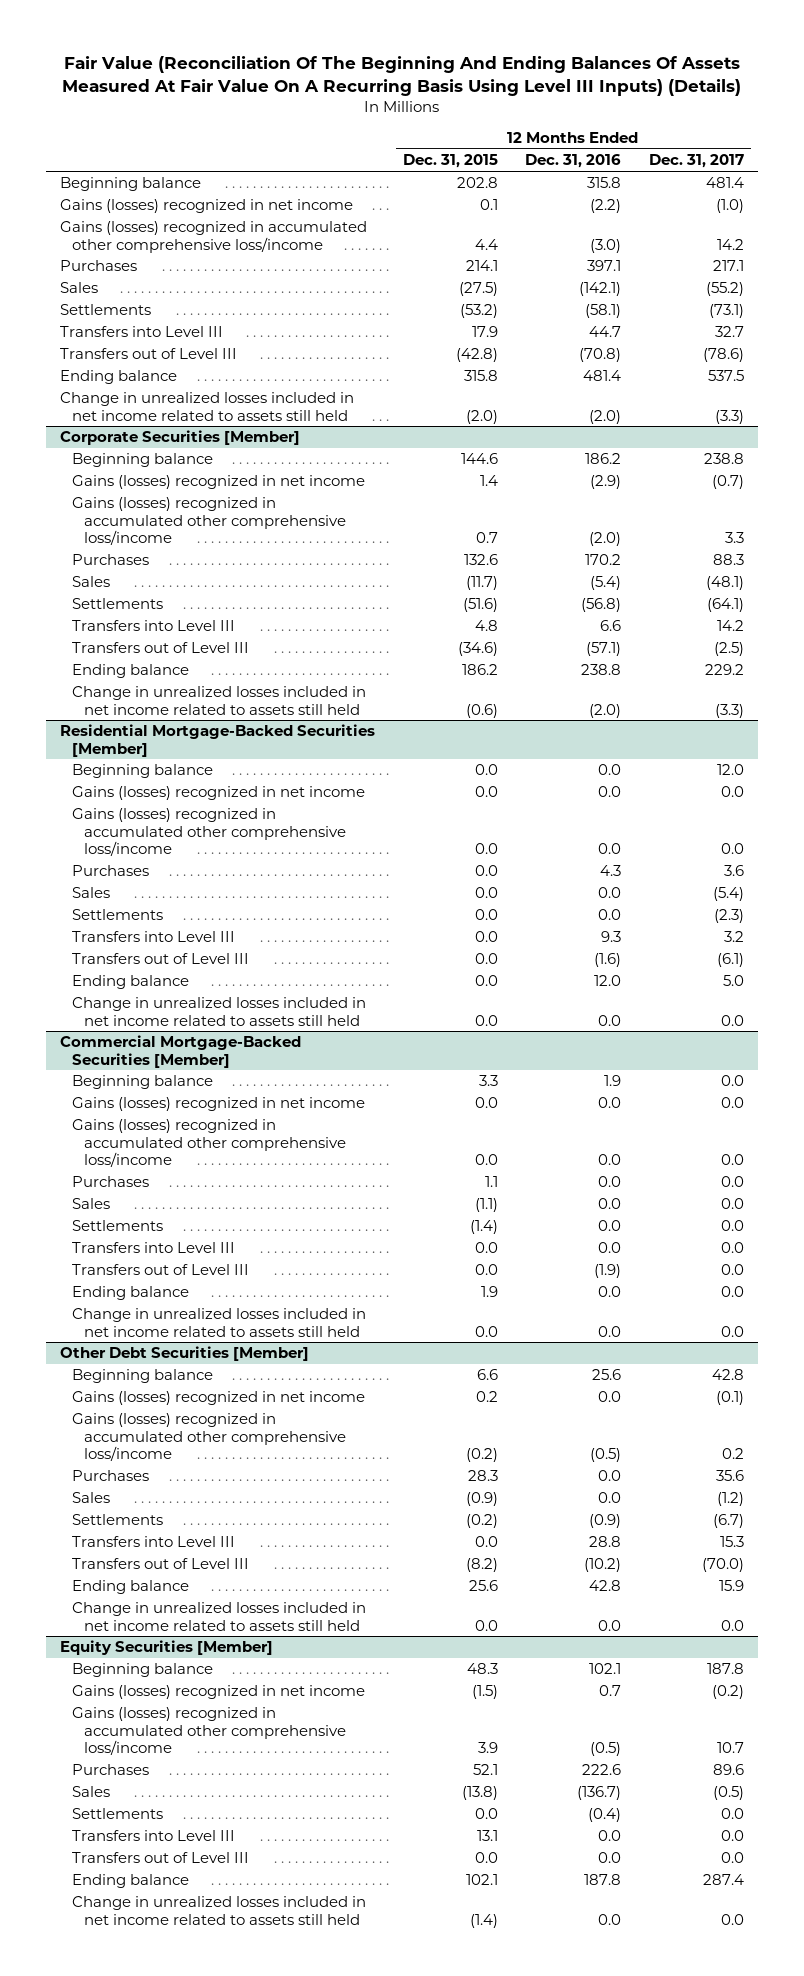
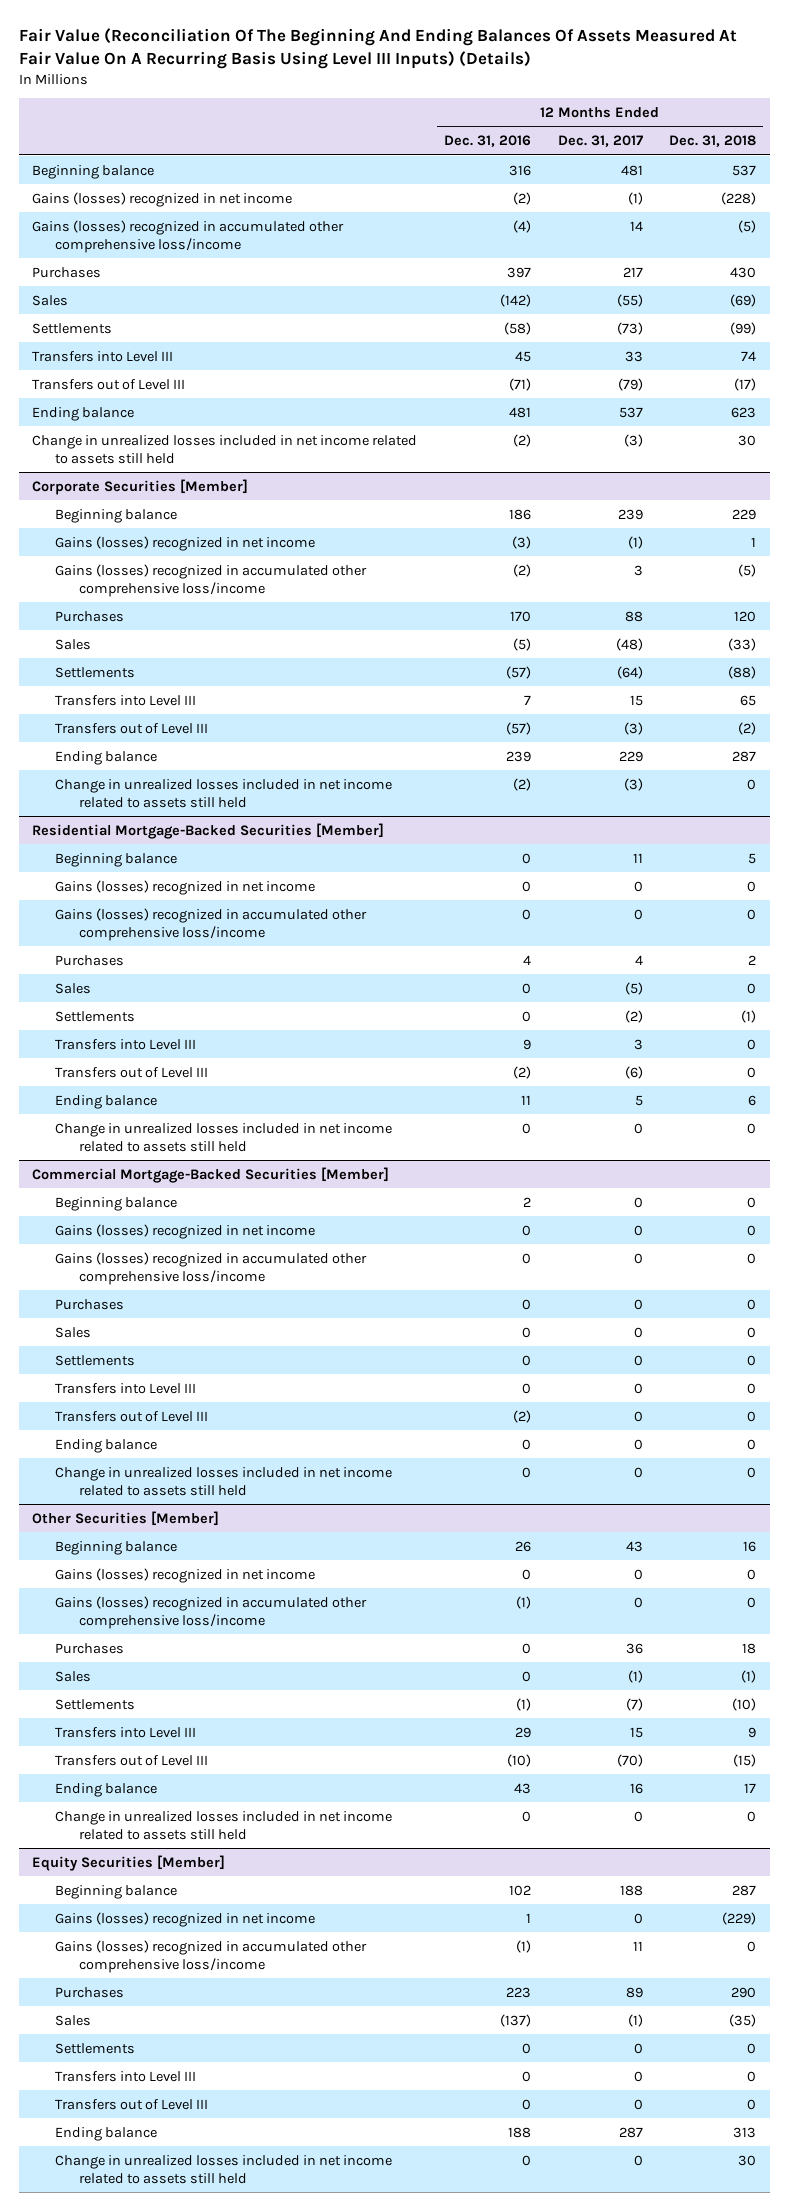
[402,154,498,169] Dec. 31, 2015 -> none
none -> [669,135,757,148] Dec. 31, 2018
[587,177,622,189] 315.8 -> [508,164,531,176] 316
[706,177,745,189] 481.4 -> [620,164,643,176] 481
[590,199,622,214] (2.2) -> [512,191,531,205] (2)
[716,199,745,214] (1.0) -> [627,191,643,205] (1)
[590,238,622,253] (3.0) -> [512,219,531,233] (4)
[717,238,745,250] 14.2 -> [629,220,643,231] 14
[587,260,622,272] 397.1 -> [506,266,531,278] 397
[713,260,745,272] 217.1 -> [622,266,643,277] 217
[579,282,622,297] (142.1) -> [499,293,531,307] (142)
[706,282,745,297] (55.2) -> [616,293,643,307] (55)
[585,304,622,319] (58.1) -> [503,321,531,335] (58)
[709,304,745,319] (73.1) -> [616,321,643,335] (73)
[589,326,622,338] 44.7 -> [514,350,531,362] 45
[715,326,745,338] 32.7 -> [624,350,643,362] 33
[579,348,622,363] (70.8) -> [508,377,531,391] (71)
[703,348,745,363] (78.6) -> [617,377,643,391] (79)
[583,370,622,382] 481.4 -> [508,406,531,418] 481
[708,370,745,382] 537.5 -> [618,406,643,418] 537
[589,409,622,424] (2.0) -> [512,433,531,447] (2)
[715,409,745,424] (3.3) -> [623,433,643,447] (3)
[585,453,622,465] 186.2 -> [508,508,531,520] 186
[704,453,745,465] 238.8 -> [617,508,643,520] 239
[590,475,622,490] (2.9) -> [511,535,531,549] (3)
[712,475,745,490] (0.7) -> [627,535,643,549] (1)
[589,531,622,546] (2.0) -> [512,563,531,577] (2)
[725,531,745,543] 3.3 -> [633,564,643,576] 3
[585,554,622,566] 170.2 -> [509,610,531,622] 170
[713,554,745,566] 88.3 -> [624,610,643,622] 88
[590,576,622,591] (5.4) -> [512,637,531,651] (5)
[706,576,745,591] (48.1) -> [615,637,643,651] (48)
[581,598,622,613] (56.8) -> [505,665,531,679] (57)
[707,598,745,613] (64.1) -> [616,665,643,679] (64)
[600,620,622,632] 6.6 -> [523,694,531,705] 7
[717,620,745,632] 14.2 -> [629,694,643,706] 15
[586,642,622,657] (57.1) -> [505,721,531,735] (57)
[714,642,745,657] (2.5) -> [623,721,643,735] (3)
[581,664,622,676] 238.8 -> [505,750,531,762] 239
[705,664,745,676] 229.2 -> [618,750,643,762] 229
[589,703,622,718] (2.0) -> [512,777,531,791] (2)
[715,703,745,718] (3.3) -> [623,777,643,791] (3)
[598,764,622,776] 0.0 -> [521,852,531,864] 0
[717,764,745,776] 12.0 -> [632,852,643,863] 11
[598,786,622,798] 0.0 -> [521,880,531,892] 0
[721,786,745,798] 0.0 -> [633,880,643,892] 0
[598,842,622,854] 0.0 -> [521,908,531,920] 0
[721,842,745,854] 0.0 -> [633,908,643,920] 0
[600,865,622,877] 4.3 -> [522,954,531,965] 4
[724,865,745,877] 3.6 -> [634,954,643,965] 4
[598,887,622,899] 0.0 -> [521,982,531,994] 0
[713,887,745,902] (5.4) -> [624,981,643,995] (5)
[598,909,622,921] 0.0 -> [521,1010,531,1022] 0
[714,909,745,924] (2.3) -> [624,1009,643,1023] (2)
[601,931,622,943] 9.3 -> [522,1038,531,1050] 9
[724,931,745,943] 3.2 -> [633,1038,643,1050] 3
[594,953,622,968] (1.6) -> [512,1065,531,1079] (2)
[717,953,745,968] (6.1) -> [624,1065,643,1079] (6)
[594,975,622,987] 12.0 -> [520,1094,531,1105] 11
[723,975,745,987] 5.0 -> [634,1094,643,1106] 5
[598,1014,622,1026] 0.0 -> [521,1122,531,1134] 0
[721,1014,745,1026] 0.0 -> [633,1122,643,1134] 0
[604,1075,622,1087] 1.9 -> [522,1196,531,1207] 2
[721,1075,745,1087] 0.0 -> [633,1196,643,1208] 0
[598,1097,622,1109] 0.0 -> [521,1224,531,1236] 0
[721,1097,745,1109] 0.0 -> [633,1224,643,1236] 0
[598,1153,622,1165] 0.0 -> [521,1252,531,1264] 0
[721,1153,745,1165] 0.0 -> [633,1252,643,1264] 0
[598,1176,622,1188] 0.0 -> [521,1298,531,1310] 0
[721,1176,745,1188] 0.0 -> [633,1298,643,1310] 0
[598,1198,622,1210] 0.0 -> [521,1326,531,1338] 0
[721,1198,745,1210] 0.0 -> [633,1326,643,1338] 0
[598,1220,622,1232] 0.0 -> [521,1354,531,1366] 0
[721,1220,745,1232] 0.0 -> [633,1354,643,1366] 0
[598,1242,622,1254] 0.0 -> [521,1382,531,1394] 0
[721,1242,745,1254] 0.0 -> [633,1382,643,1394] 0
[594,1264,622,1279] (1.9) -> [512,1409,531,1423] (2)
[721,1264,745,1276] 0.0 -> [633,1410,643,1422] 0
[598,1286,622,1298] 0.0 -> [521,1438,531,1450] 0
[721,1286,745,1298] 0.0 -> [633,1438,643,1450] 0
[598,1325,622,1337] 0.0 -> [521,1466,531,1478] 0
[721,1325,745,1337] 0.0 -> [633,1466,643,1478] 0
[59,1346,309,1362] Other Debt Securities [Member] -> [31,1510,219,1526] Other Securities [Member]
[592,1369,622,1381] 25.6 -> [514,1540,531,1552] 26
[712,1369,745,1381] 42.8 -> [625,1540,643,1552] 43
[598,1391,622,1403] 0.0 -> [521,1568,531,1580] 0
[716,1391,745,1406] (0.1) -> [633,1568,643,1580] 0
[590,1447,622,1462] (0.5) -> [515,1595,531,1609] (1)
[722,1447,745,1459] 0.2 -> [633,1596,643,1608] 0
[598,1470,622,1482] 0.0 -> [521,1642,531,1654] 0
[716,1470,745,1482] 35.6 -> [625,1642,643,1654] 36
[598,1492,622,1504] 0.0 -> [521,1670,531,1682] 0
[717,1492,745,1507] (1.2) -> [627,1669,643,1683] (1)
[589,1514,622,1529] (0.9) -> [515,1697,531,1711] (1)
[713,1514,745,1529] (6.7) -> [625,1697,643,1711] (7)
[589,1536,622,1548] 28.8 -> [514,1726,531,1738] 29
[720,1536,745,1548] 15.3 -> [629,1726,643,1738] 15
[584,1558,622,1573] (10.2) -> [506,1753,531,1767] (10)
[702,1558,745,1573] (70.0) -> [616,1753,643,1767] (70)
[589,1580,622,1592] 42.8 -> [513,1782,531,1794] 43
[719,1580,745,1592] 15.9 -> [629,1782,643,1794] 16
[598,1619,622,1631] 0.0 -> [521,1810,531,1822] 0
[721,1619,745,1631] 0.0 -> [633,1810,643,1822] 0
[589,1663,622,1675] 102.1 -> [508,1884,531,1896] 102
[707,1663,745,1675] 187.8 -> [619,1884,643,1896] 188
[599,1685,622,1697] 0.7 -> [525,1912,531,1923] 1
[712,1685,745,1700] (0.2) -> [633,1912,643,1924] 0
[590,1741,622,1756] (0.5) -> [515,1939,531,1953] (1)
[717,1741,745,1753] 10.7 -> [632,1940,643,1951] 11
[582,1764,622,1776] 222.6 -> [505,1986,531,1998] 223
[713,1764,745,1776] 89.6 -> [625,1986,643,1998] 89
[577,1786,622,1801] (136.7) -> [499,2013,531,2027] (137)
[713,1786,745,1801] (0.5) -> [627,2013,643,2027] (1)
[588,1808,622,1823] (0.4) -> [521,2042,531,2054] 0
[721,1808,745,1820] 0.0 -> [633,2042,643,2054] 0
[598,1830,622,1842] 0.0 -> [521,2070,531,2082] 0
[721,1830,745,1842] 0.0 -> [633,2070,643,2082] 0
[598,1852,622,1864] 0.0 -> [521,2098,531,2110] 0
[721,1852,745,1864] 0.0 -> [633,2098,643,2110] 0
[584,1874,622,1886] 187.8 -> [507,2126,531,2138] 188
[703,1874,745,1886] 287.4 -> [618,2126,643,2138] 287
[598,1913,622,1925] 0.0 -> [521,2154,531,2166] 0
[721,1913,745,1925] 0.0 -> [633,2154,643,2166] 0

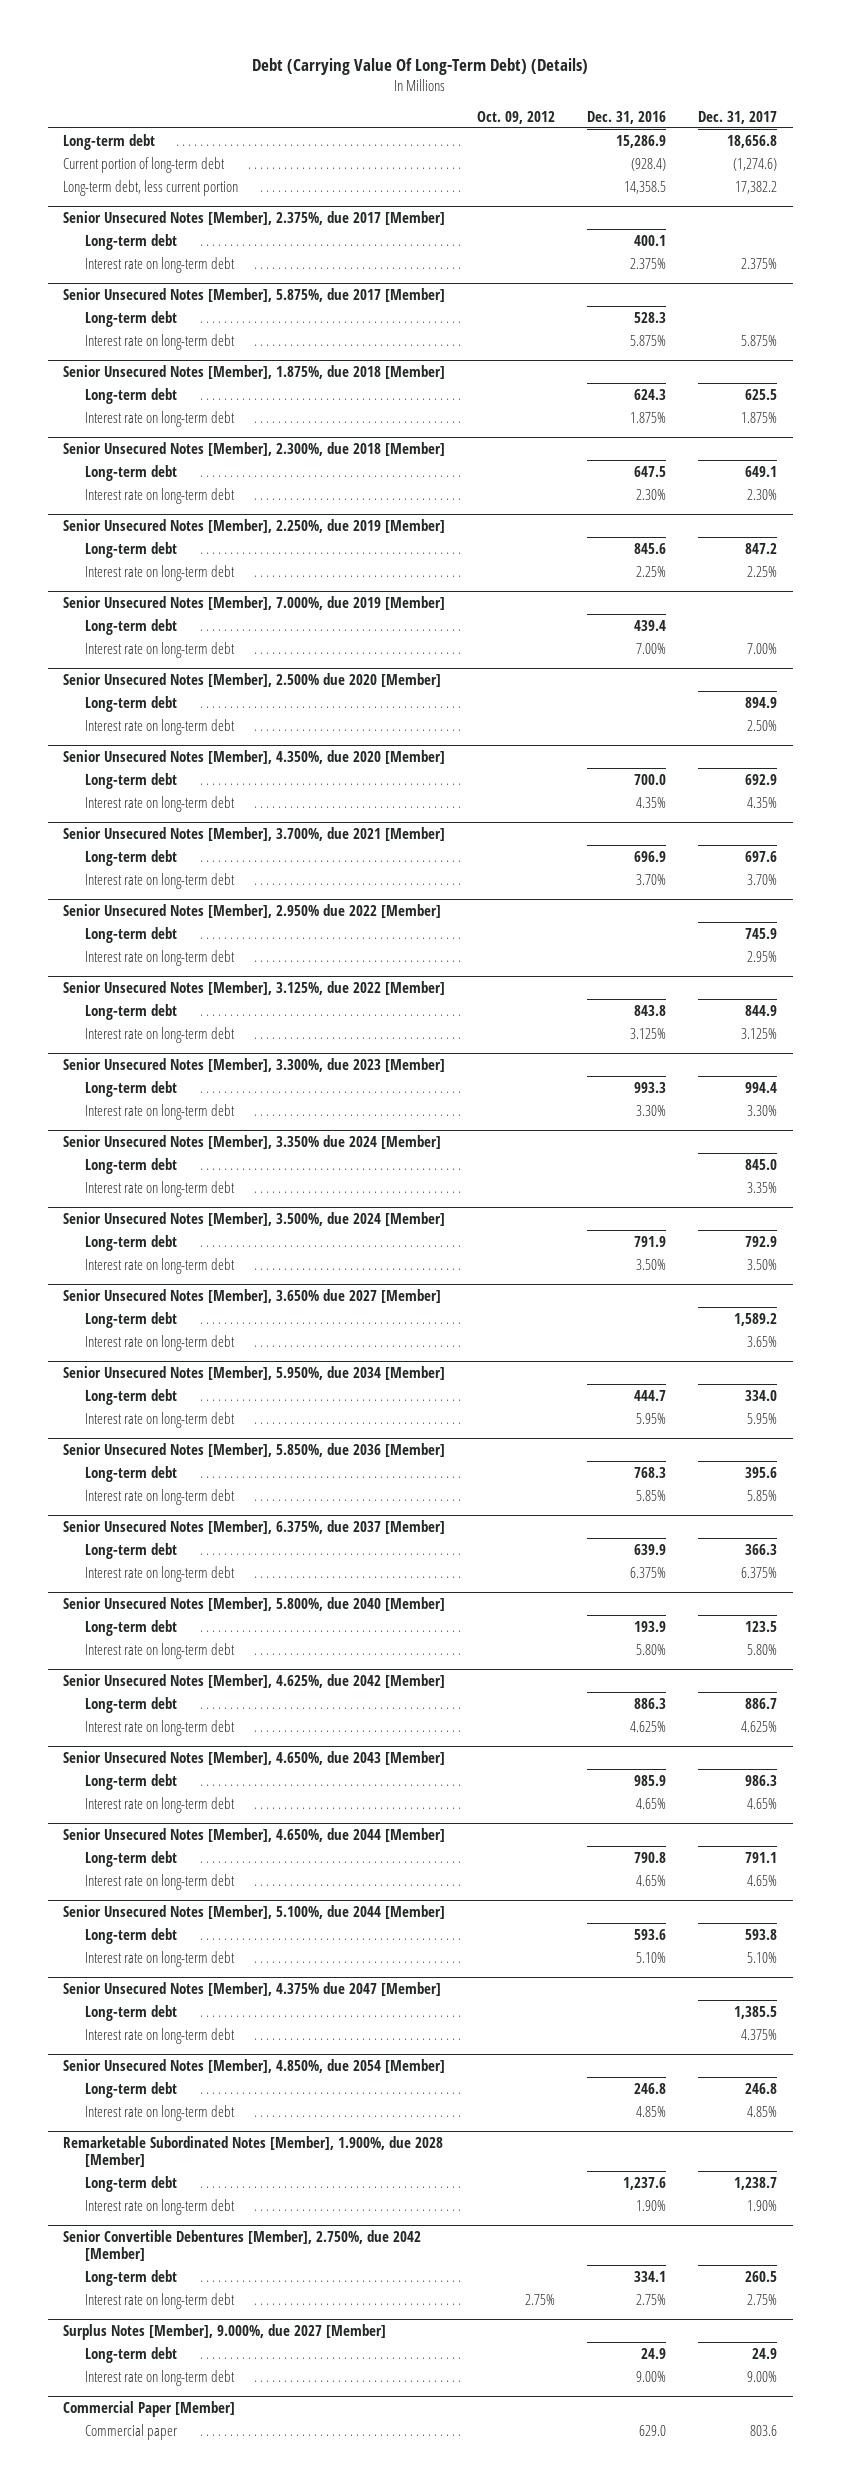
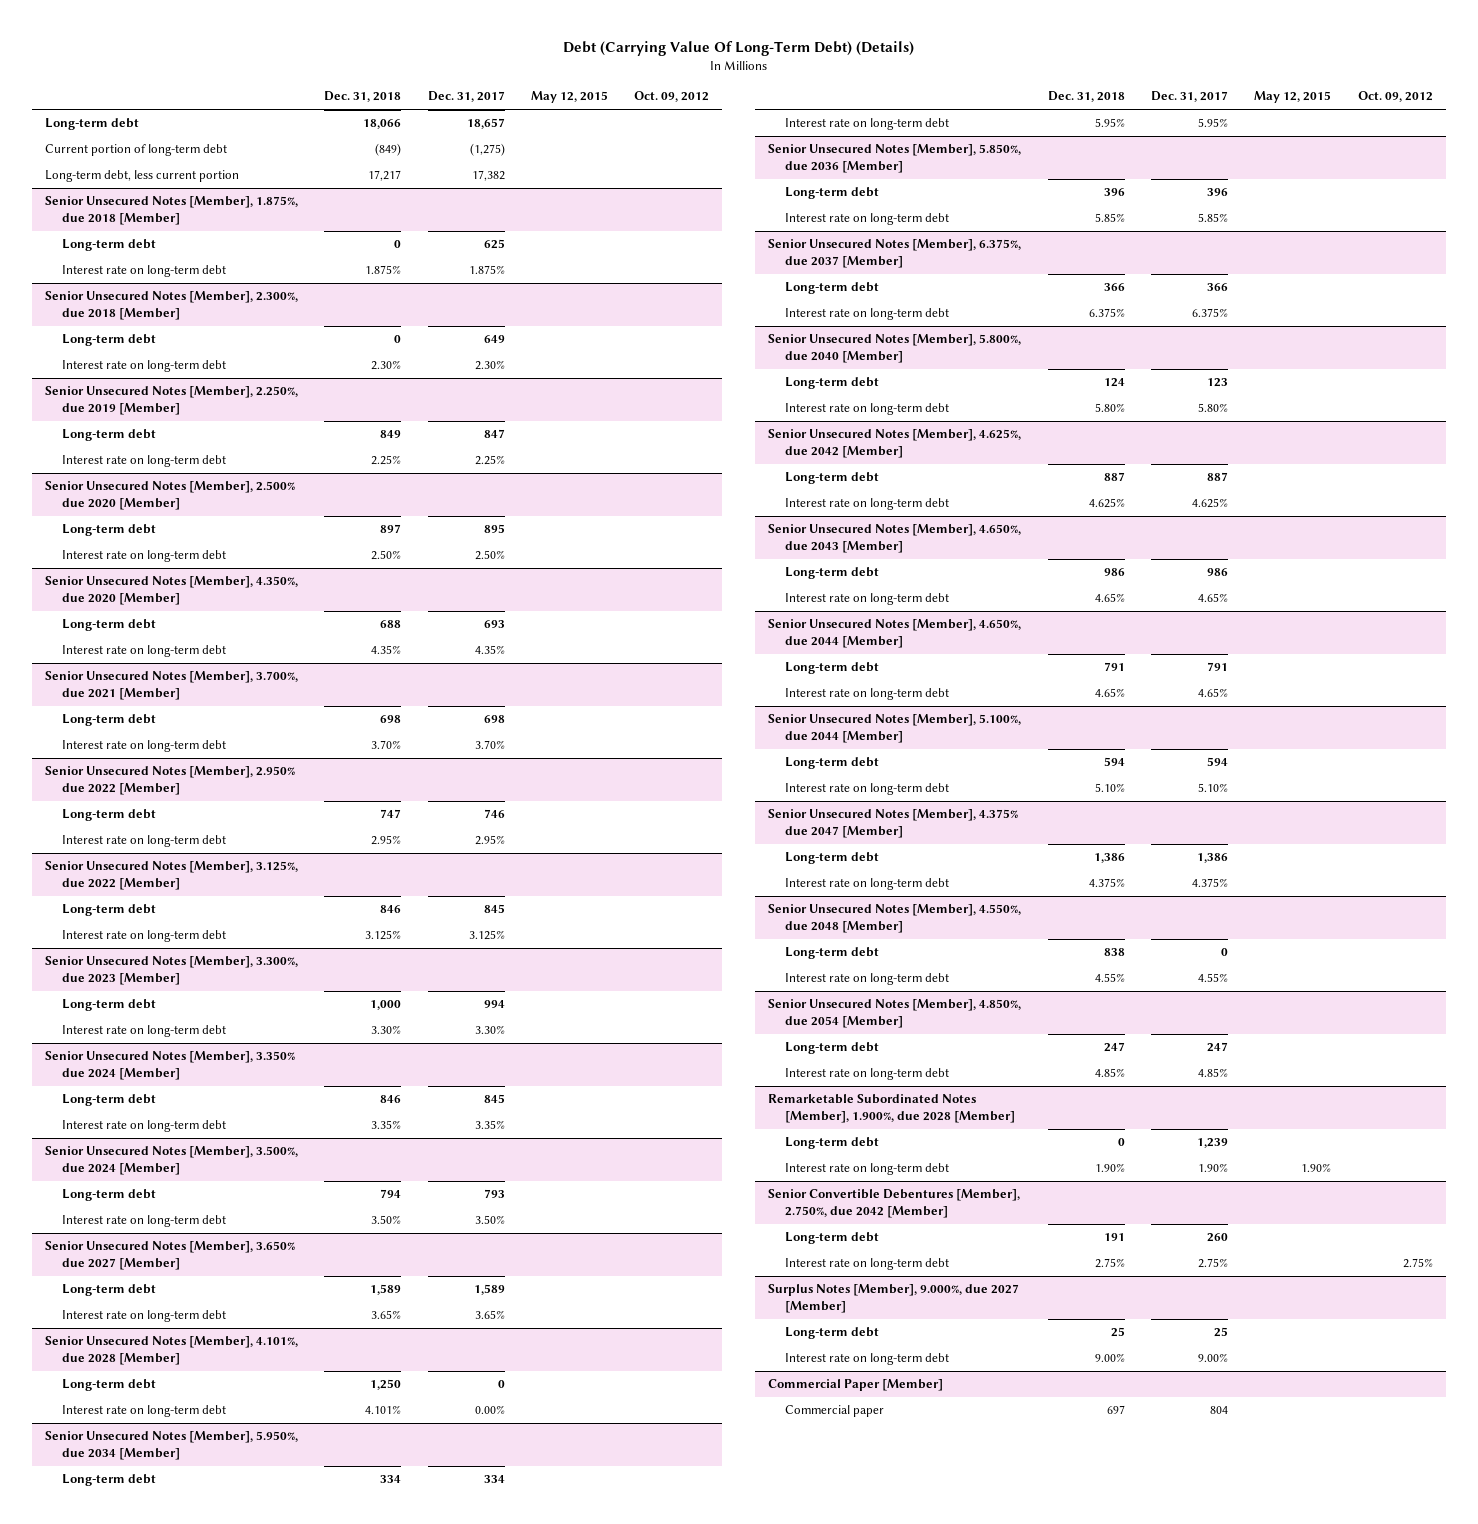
[587,110,667,124] Dec. 31, 2016 -> none
none -> [324,91,402,103] Dec. 31, 2018
none -> [530,91,608,104] May 12, 2015
[63,211,446,226] Senior Unsecured Notes [Member], 2.375%, due 2017 [Member] -> none
[85,233,178,250] Long-term debt -> none
[85,256,236,273] Interest rate on long-term debt -> none
[63,288,446,303] Senior Unsecured Notes [Member], 5.875%, due 2017 [Member] -> none
[85,310,178,327] Long-term debt -> none
[85,333,236,350] Interest rate on long-term debt -> none
[727,134,778,148] 18,656.8 -> [466,118,505,130] 18,657
[733,157,778,171] (1,274.6) -> [469,143,505,157] (1,275)
[735,180,778,194] 17,382.2 -> [471,170,505,182] 17,382
[745,388,778,400] 625.5 -> [483,239,505,250] 625
[745,465,778,477] 649.1 -> [483,335,505,344] 649
[745,542,778,554] 847.2 -> [483,429,505,439] 847
[63,596,446,611] Senior Unsecured Notes [Member], 7.000%, due 2019 [Member] -> none
[85,618,178,635] Long-term debt -> none
[85,641,236,658] Interest rate on long-term debt -> none
[745,696,778,708] 894.9 -> [483,524,505,534] 895
[745,773,778,785] 692.9 -> [483,620,505,629] 693
[745,850,778,862] 697.6 -> [483,715,505,724] 698
[745,927,778,939] 745.9 -> [483,809,505,819] 746
[745,1004,778,1016] 844.9 -> [483,904,505,914] 845
[745,1081,778,1093] 994.4 -> [483,1000,505,1009] 994
[745,1158,778,1170] 845.0 -> [483,1094,505,1104] 845
[745,1235,778,1247] 792.9 -> [483,1189,505,1199] 793
[734,1312,778,1326] 1,589.2 -> [473,1284,505,1296] 1,589
none -> [44,1336,298,1366] Senior Unsecured Notes [Member], 4.101%, due 2028 [Member]
none -> [61,1379,156,1392] Long-term debt
none -> [61,1405,226,1418] Interest rate on long-term debt
[745,1389,778,1401] 334.0 -> [483,1475,505,1484] 334
[745,1466,778,1478] 395.6 -> [1207,188,1229,197] 396
[745,1543,778,1555] 366.3 -> [1207,283,1229,292] 366
[745,1620,778,1632] 123.5 -> [1207,378,1229,388] 123
[745,1697,778,1709] 886.7 -> [1207,472,1229,482] 887
[745,1774,778,1786] 986.3 -> [1207,568,1229,577] 986
[745,1851,778,1863] 791.1 -> [1207,662,1229,672] 791
[745,1928,778,1940] 593.8 -> [1207,757,1229,767] 594
[734,2005,778,2019] 1,385.5 -> [1197,853,1229,864] 1,386
none -> [768,904,1022,934] Senior Unsecured Notes [Member], 4.550%, due 2048 [Member]
none -> [785,947,880,960] Long-term debt
none -> [785,973,950,986] Interest rate on long-term debt
[745,2082,778,2094] 246.8 -> [1207,1042,1229,1053] 247
[734,2176,778,2190] 1,238.7 -> [1197,1138,1229,1149] 1,239
[745,2270,778,2282] 260.5 -> [1207,1233,1229,1243] 260
[752,2347,778,2359] 24.9 -> [1214,1327,1229,1338] 25
[750,2424,778,2436] 803.6 -> [1210,1406,1229,1415] 804

